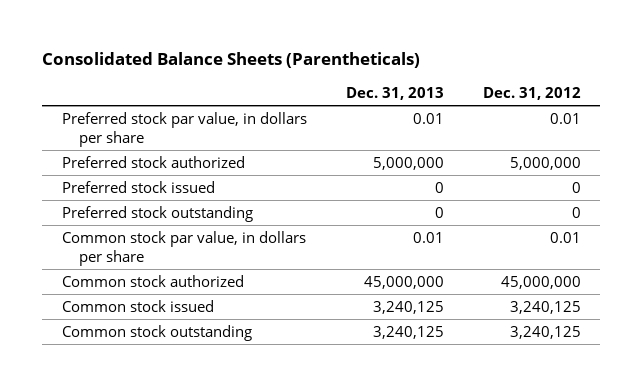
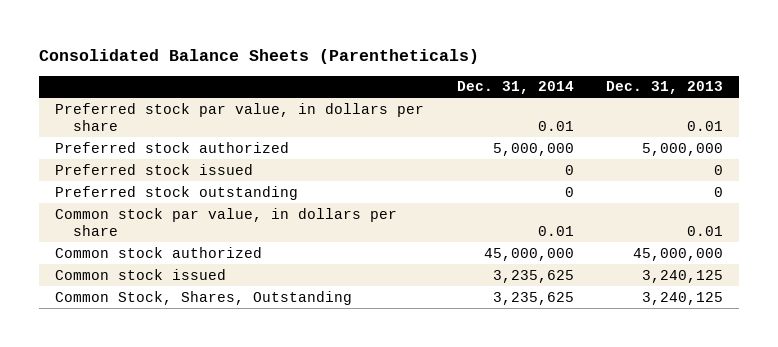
[482,87,581,101] Dec. 31, 2012 -> none
none -> [456,81,574,95] Dec. 31, 2014
[61,324,252,341] Common stock outstanding -> [55,290,353,305] Common Stock, Shares, Outstanding

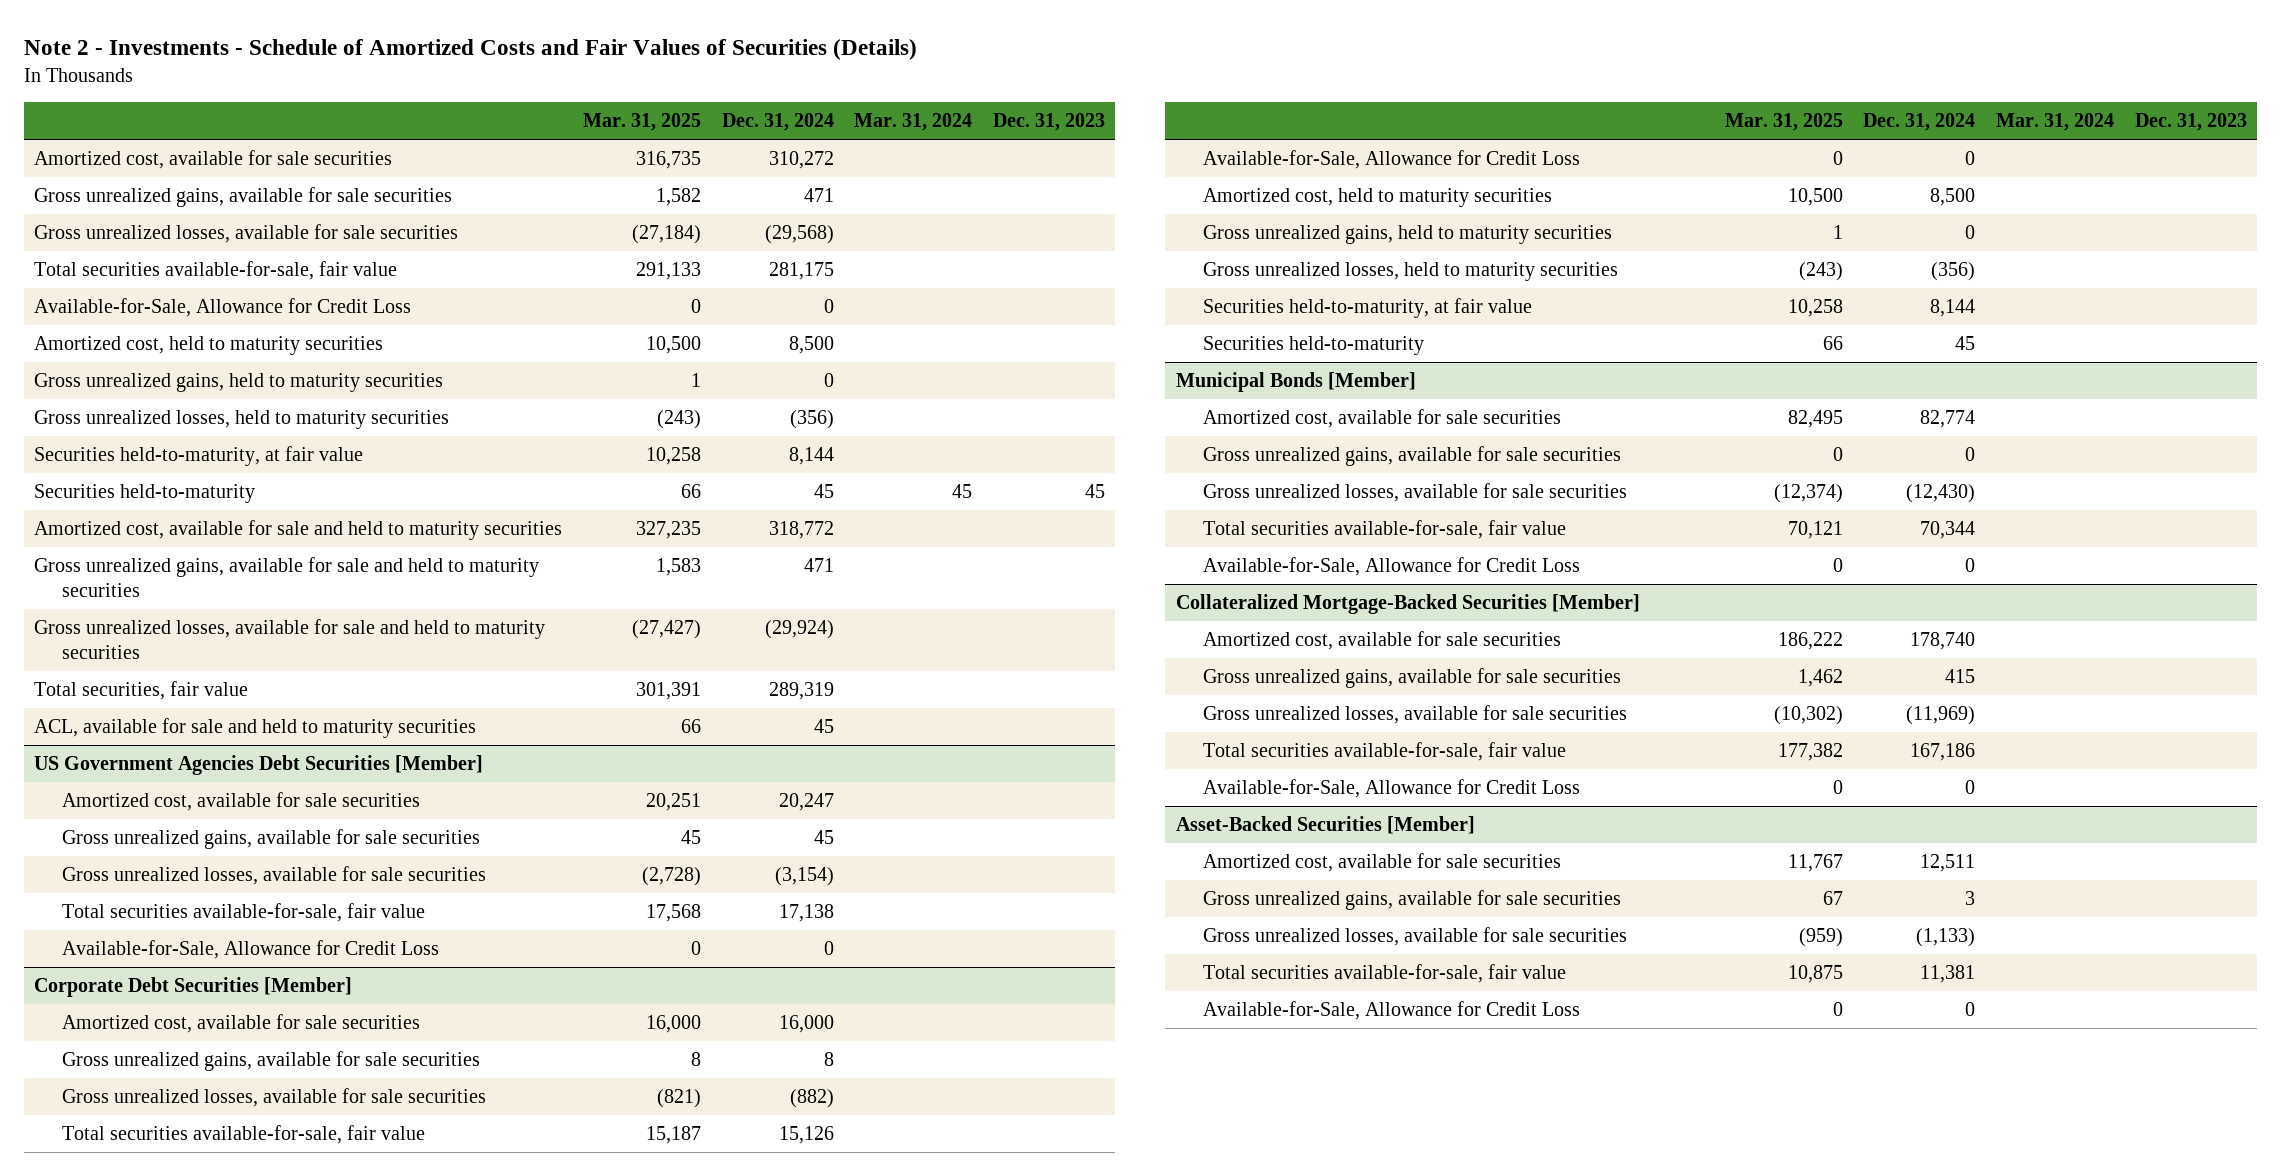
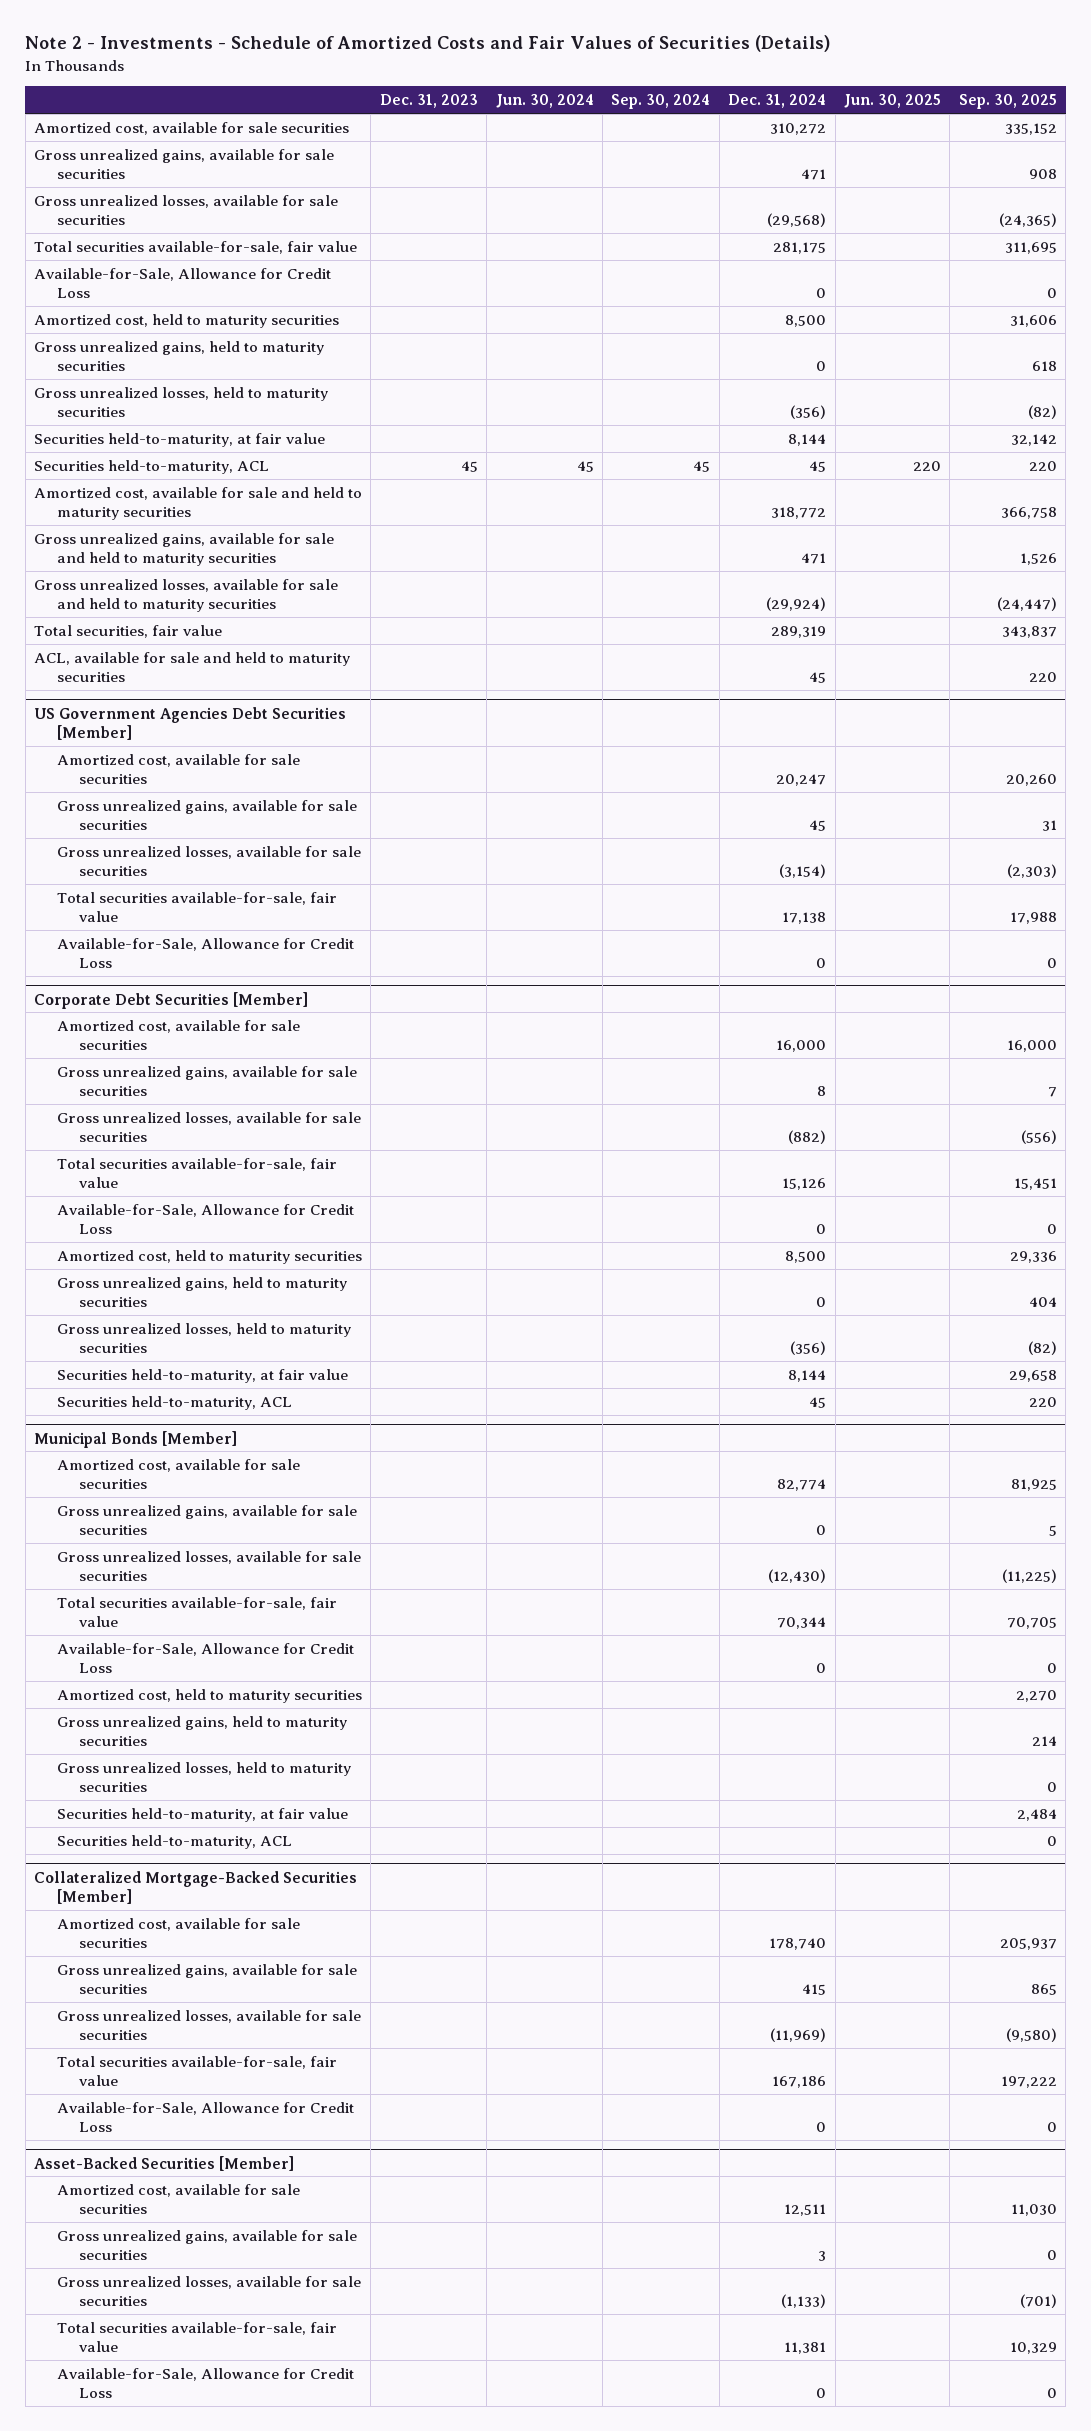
[582,113,701,132] Mar. 31, 2025 -> none
[854,113,973,132] Mar. 31, 2024 -> none
none -> [495,94,594,109] Jun. 30, 2024
none -> [611,94,711,110] Sep. 30, 2024
none -> [844,94,942,109] Jun. 30, 2025
none -> [958,94,1057,110] Sep. 30, 2025
[34,483,256,503] Securities held-to-maturity -> [34,459,270,474] Securities held-to-maturity, ACL
[1203,335,1425,355] Securities held-to-maturity -> [56,1395,292,1410] Securities held-to-maturity, ACL
none -> [56,1688,362,1703] Amortized cost, held to maturity securities
none -> [56,1715,347,1747] Gross unrealized gains, held to maturity securities
none -> [56,1761,351,1793] Gross unrealized losses, held to maturity securities
none -> [56,1807,348,1822] Securities held-to-maturity, at fair value
none -> [56,1834,292,1849] Securities held-to-maturity, ACL

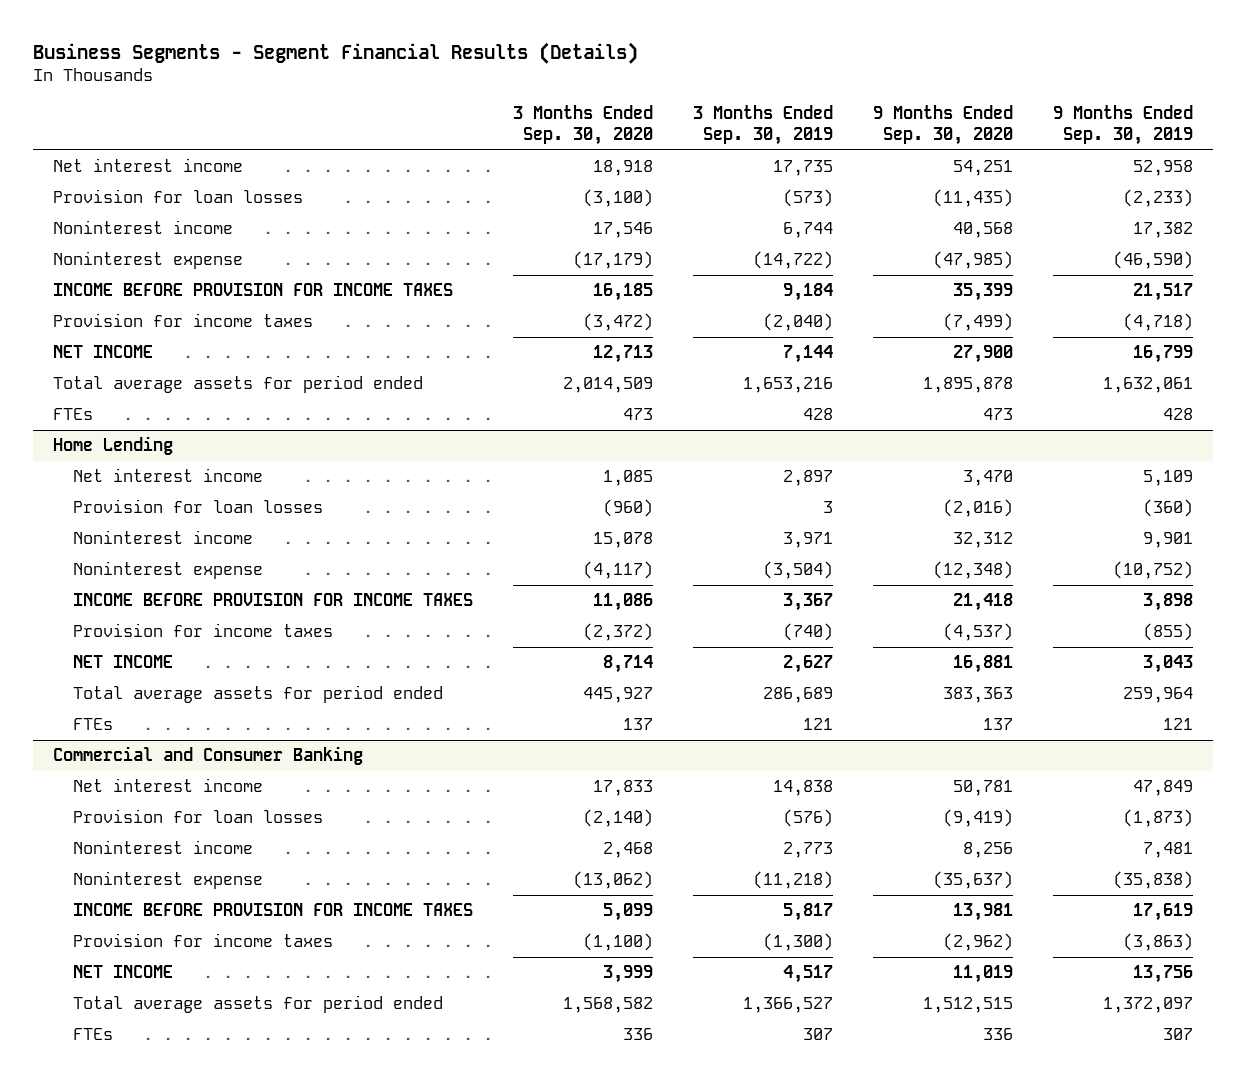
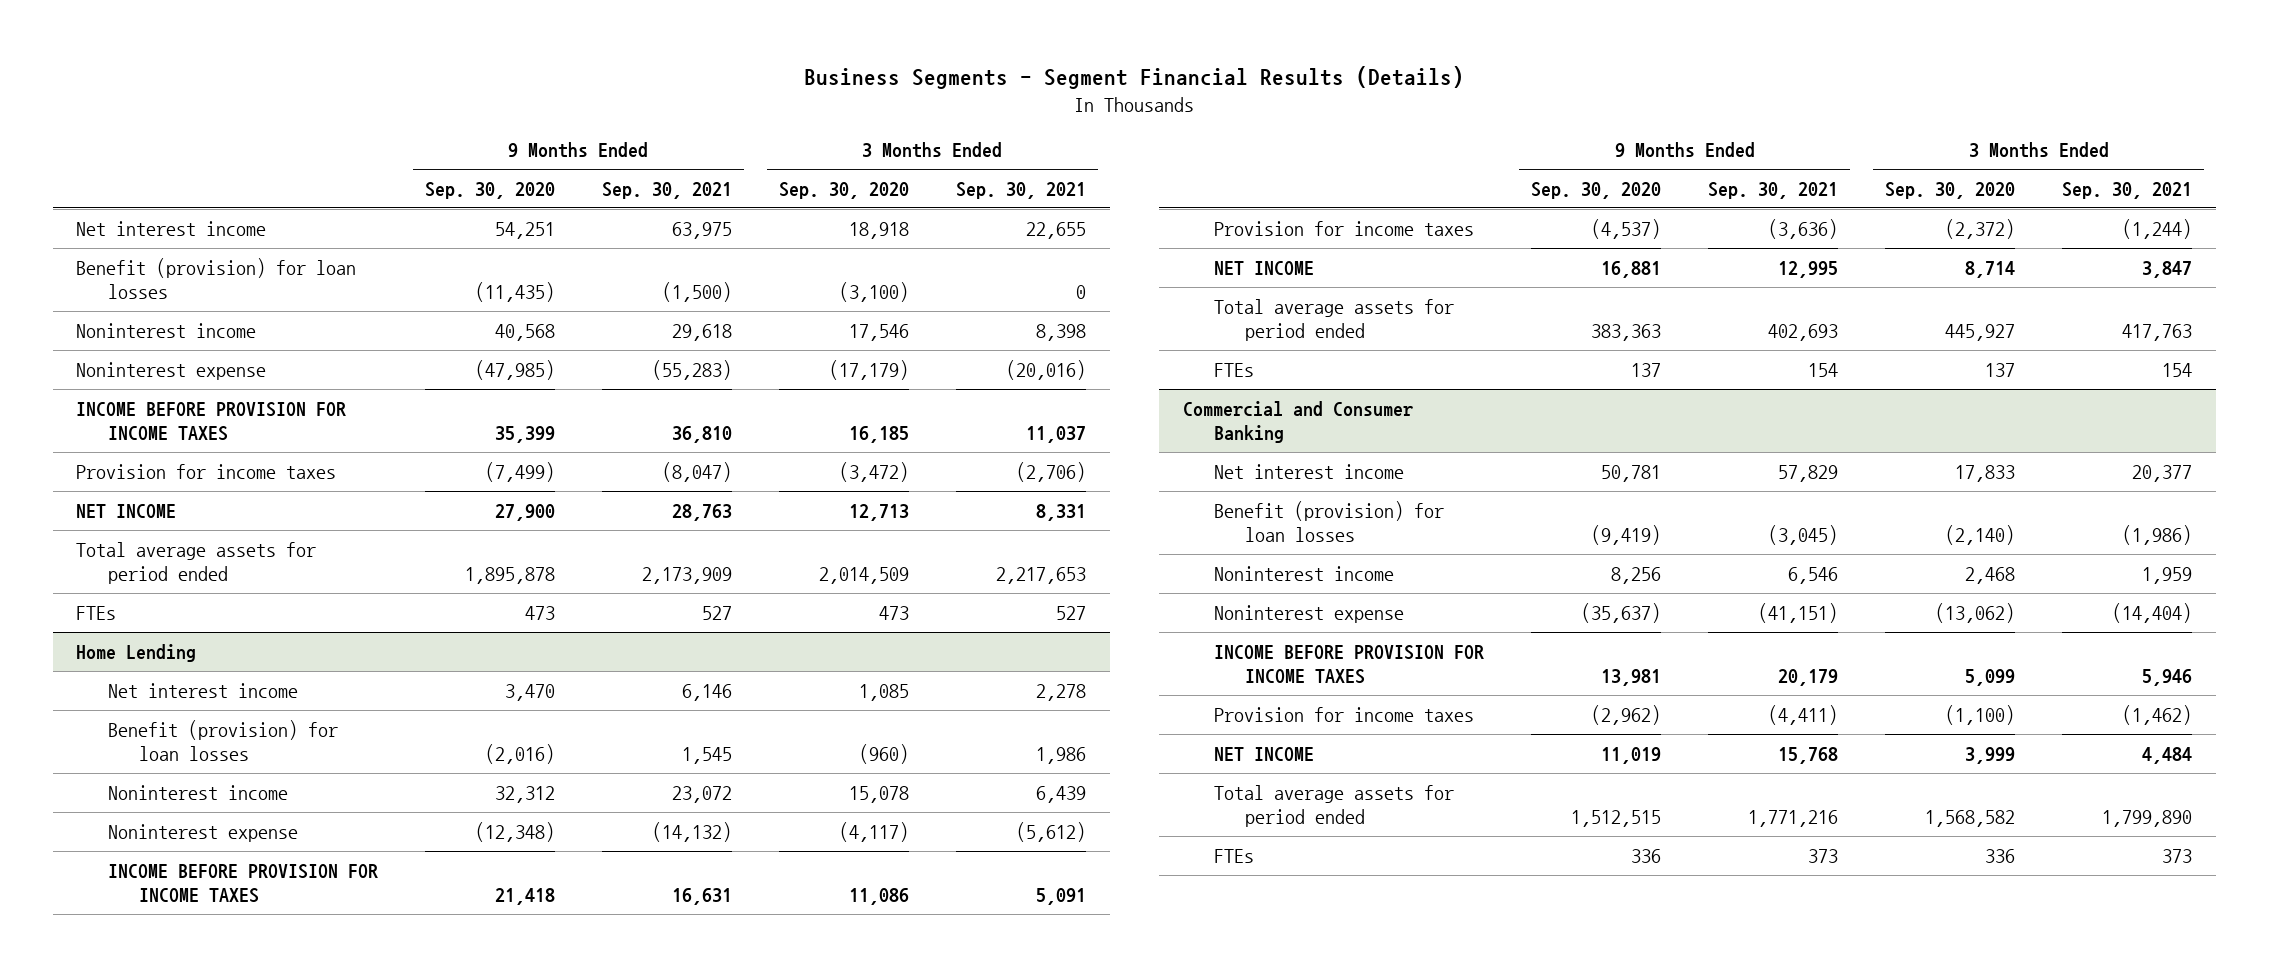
[693,104,834,146] 3 Months Ended Sep. 30, 2019 -> none
[1052,104,1193,146] 9 Months Ended Sep. 30, 2019 -> none
none -> [601,181,732,199] Sep. 30, 2021
none -> [955,181,1086,199] Sep. 30, 2021
[53,189,304,204] Provision for loan losses -> [76,257,357,300] Benefit (provision) for loan losses
[73,499,324,514] Provision for loan losses -> [107,719,338,762] Benefit (provision) for loan losses
[73,809,324,824] Provision for loan losses -> [1213,500,1444,543] Benefit (provision) for loan losses

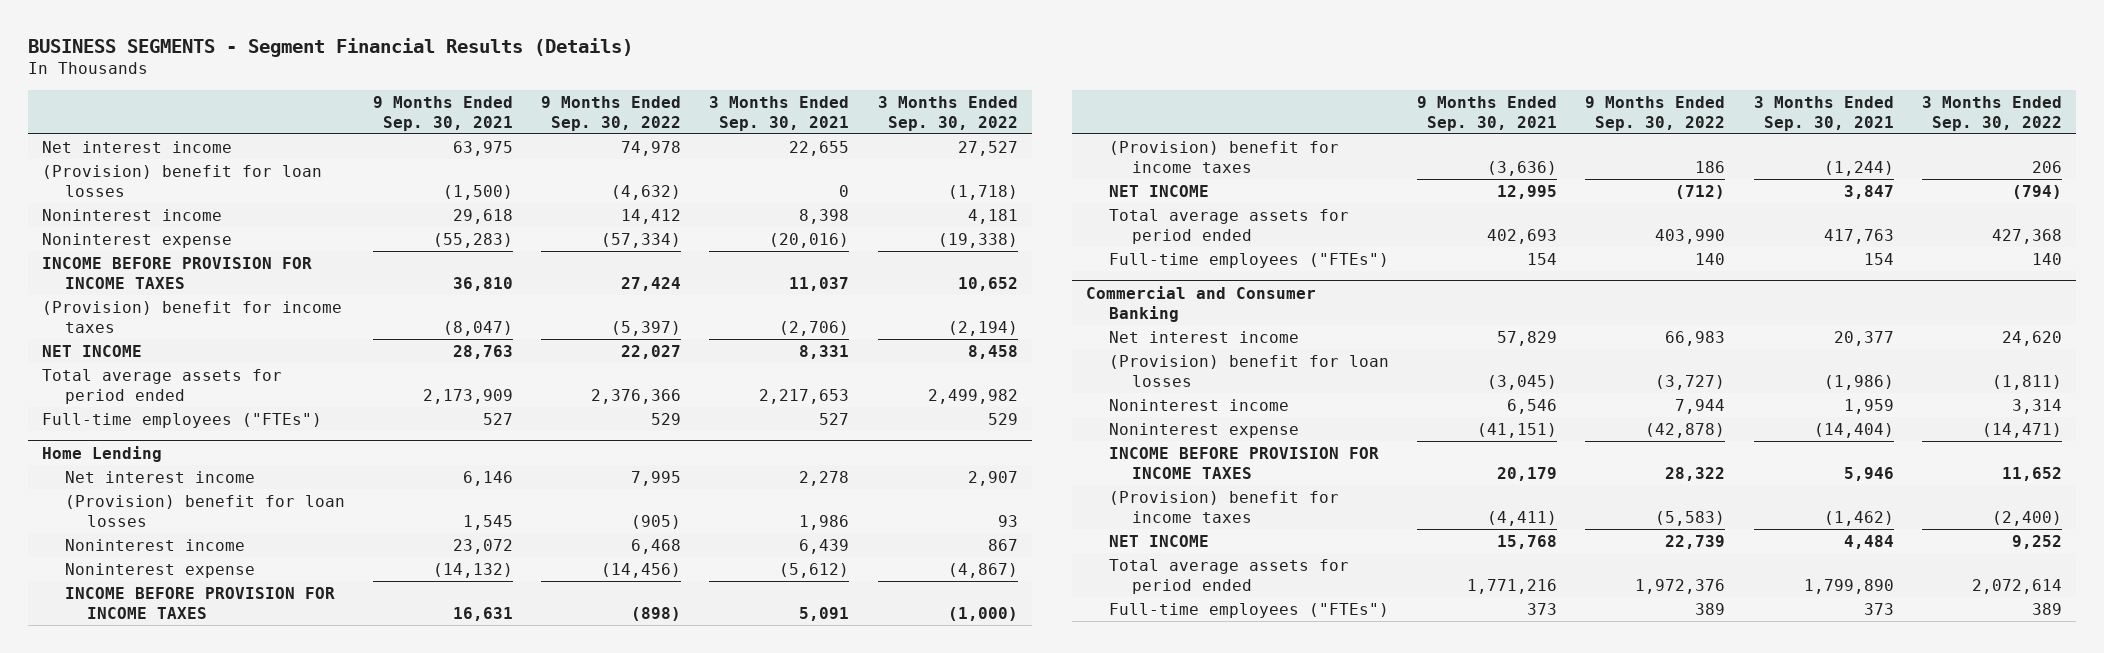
[804,65,1465,89] Business Segments - Segment Financial Results (Details) -> [27,37,633,57] BUSINESS SEGMENTS - Segment Financial Results (Details)
[424,181,555,199] Sep. 30, 2020 -> none
[778,181,909,199] Sep. 30, 2020 -> none
none -> [541,95,682,131] 9 Months Ended Sep. 30, 2022
none -> [877,95,1018,131] 3 Months Ended Sep. 30, 2022
[76,257,357,300] Benefit (provision) for loan losses -> [41,164,322,197] (Provision) benefit for loan losses
[76,463,337,479] Provision for income taxes -> [41,300,342,333] (Provision) benefit for income taxes
[76,605,117,620] FTEs -> [41,412,322,428] Full-time employees ("FTEs")
[107,719,338,762] Benefit (provision) for loan losses -> [64,494,345,527] (Provision) benefit for loan losses
[1213,220,1474,236] Provision for income taxes -> [1108,140,1339,173] (Provision) benefit for income taxes
[1213,362,1254,377] FTEs -> [1108,252,1389,268] Full-time employees ("FTEs")
[1213,500,1444,543] Benefit (provision) for loan losses -> [1108,354,1389,387] (Provision) benefit for loan losses
[1213,706,1474,722] Provision for income taxes -> [1108,490,1339,523] (Provision) benefit for income taxes
[1213,848,1254,863] FTEs -> [1108,602,1389,618] Full-time employees ("FTEs")

